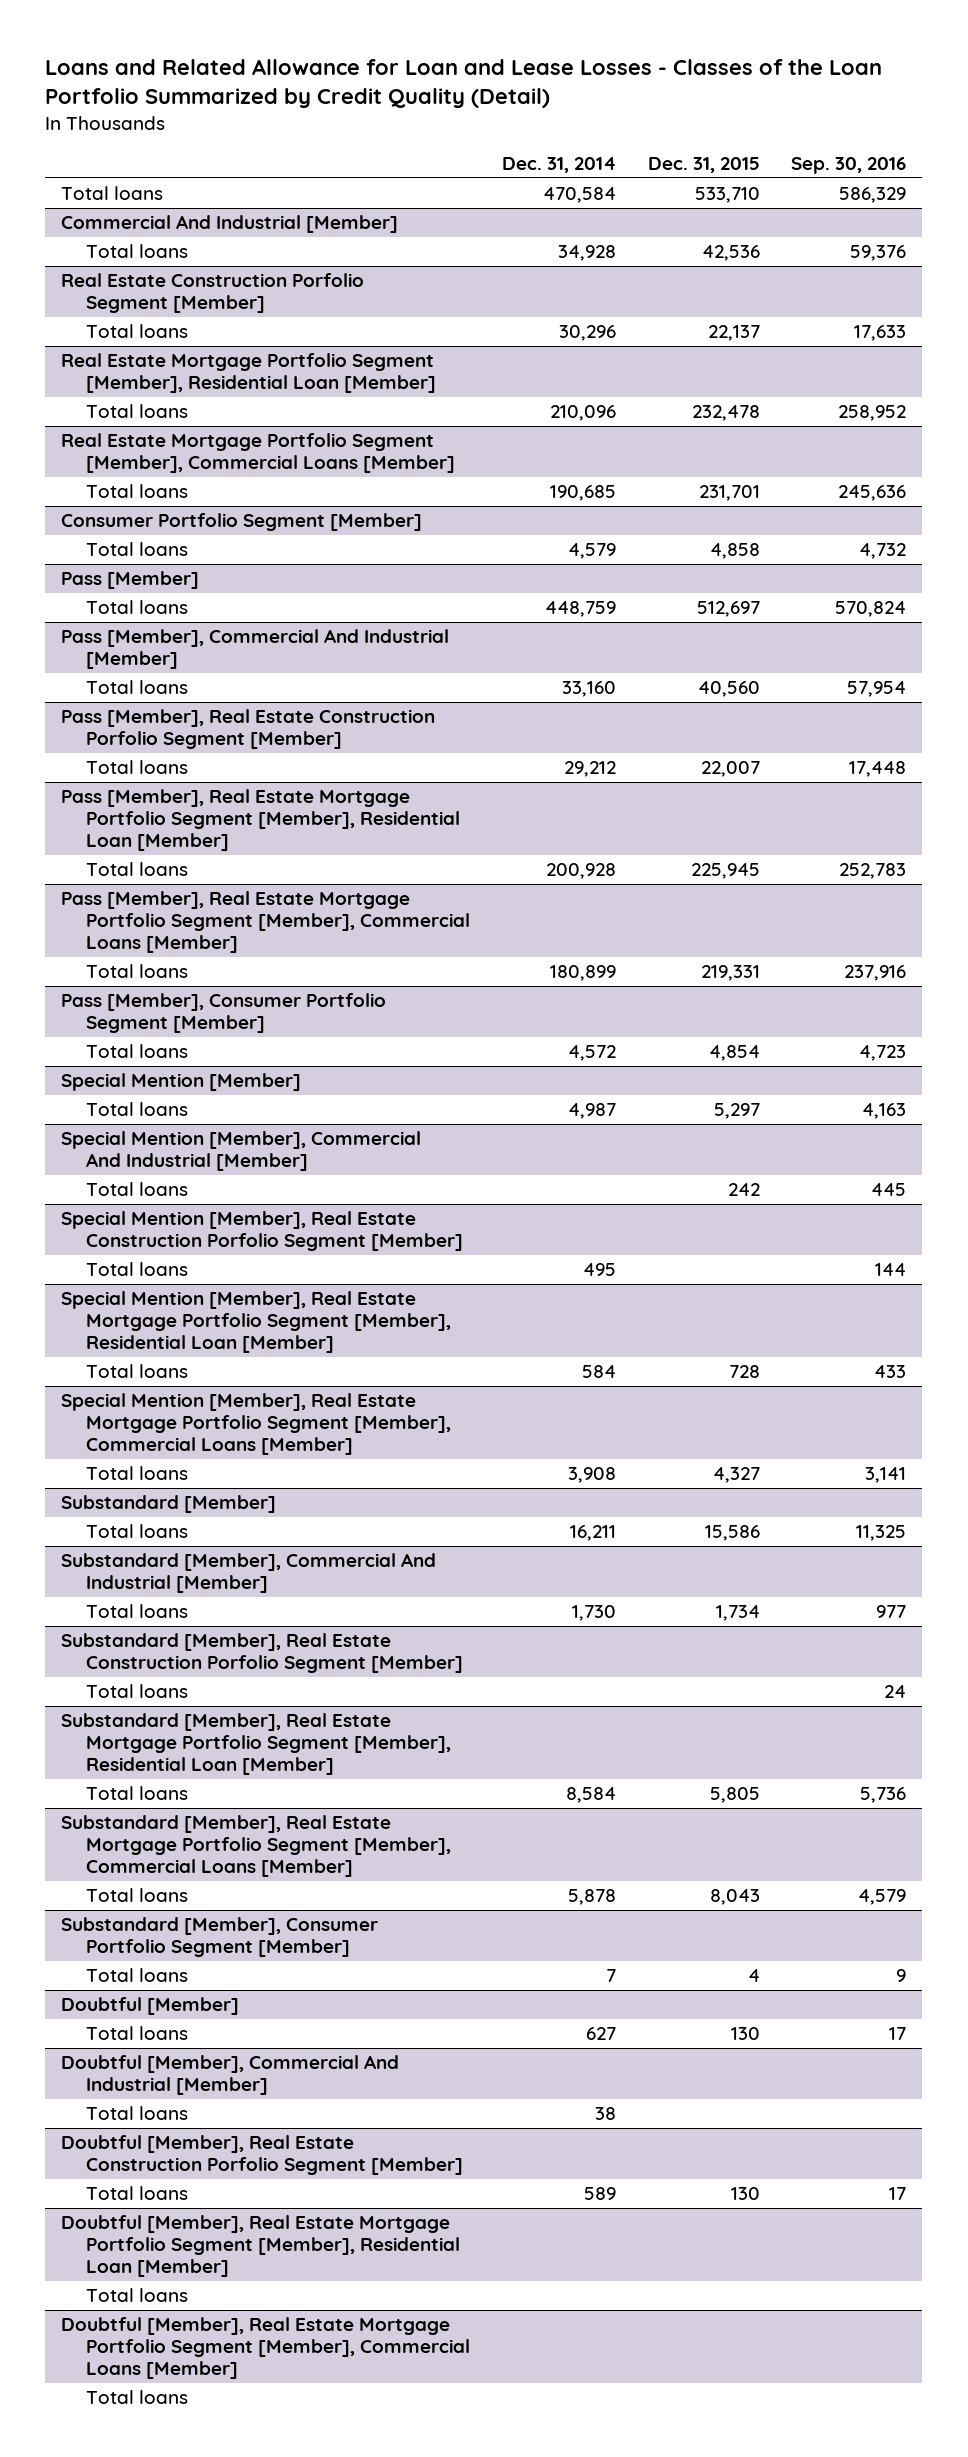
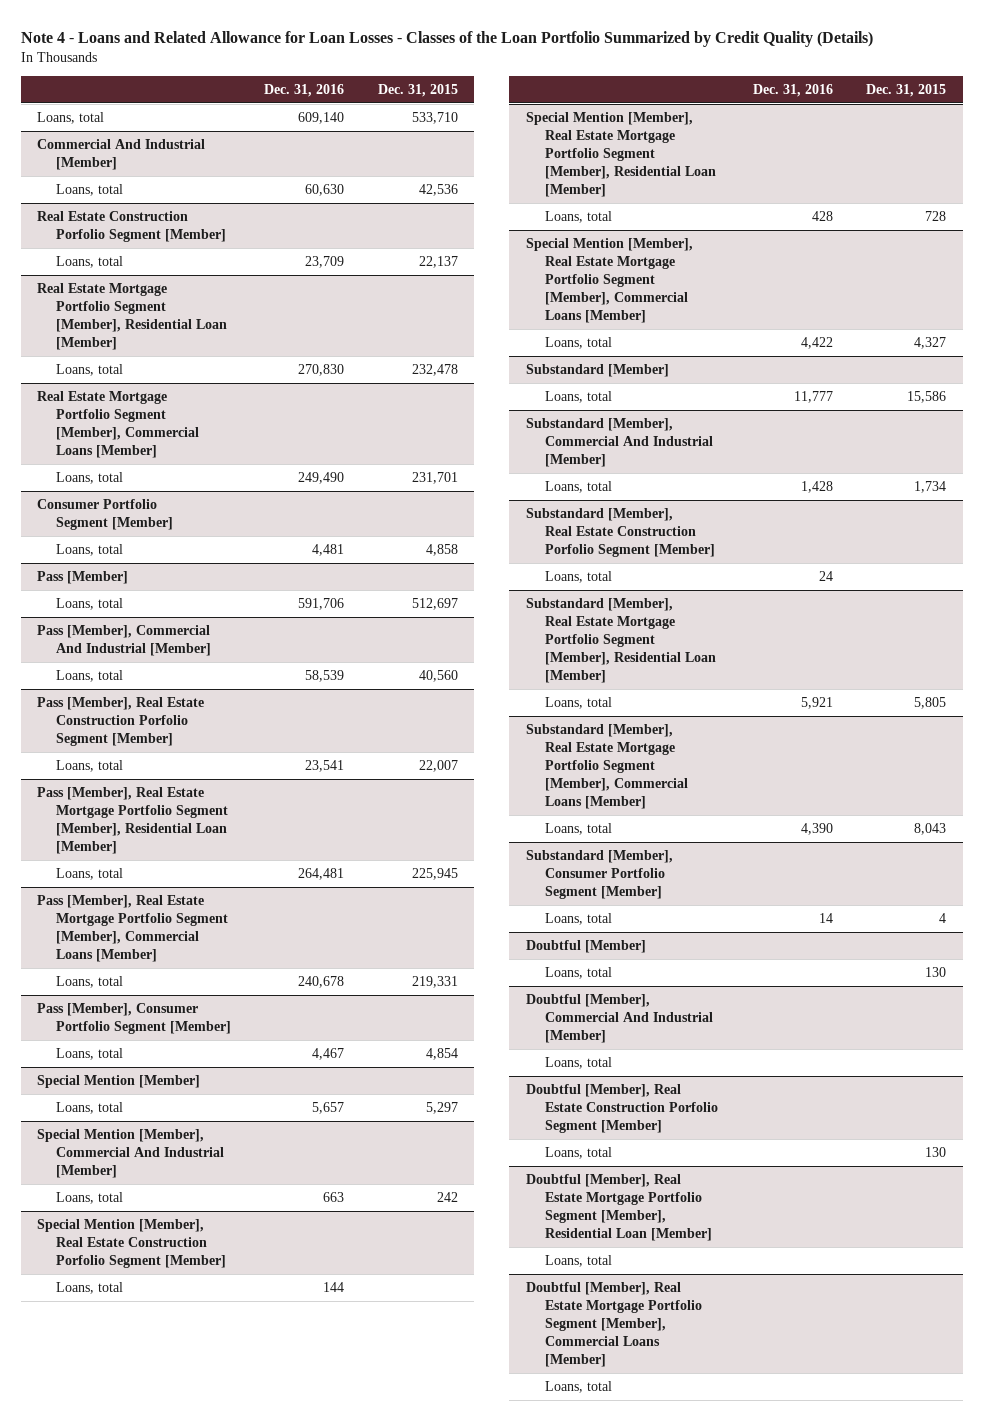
[45,58,883,109] Loans and Related Allowance for Loan and Lease Losses - Classes of the Loan Portfolio Summarized by Credit Quality (Detail) -> [20,30,873,47] Note 4 - Loans and Related Allowance for Loan Losses - Classes of the Loan Portfolio Summarized by Credit Quality (Details)
[501,157,616,174] Dec. 31, 2014 -> none
[791,157,907,175] Sep. 30, 2016 -> none
none -> [264,83,345,97] Dec. 31, 2016
[61,186,164,201] Total loans -> [37,112,105,125] Loans, total
[86,244,189,259] Total loans -> [56,184,124,197] Loans, total
[86,324,189,339] Total loans -> [56,256,124,269] Loans, total
[86,404,189,419] Total loans -> [56,364,124,377] Loans, total
[86,484,189,499] Total loans -> [56,472,124,485] Loans, total
[86,542,189,557] Total loans -> [56,544,124,557] Loans, total
[86,600,189,615] Total loans -> [56,598,124,611] Loans, total
[86,680,189,695] Total loans -> [56,670,124,683] Loans, total
[86,760,189,775] Total loans -> [56,760,124,773] Loans, total
[86,862,189,877] Total loans -> [56,868,124,881] Loans, total
[86,964,189,979] Total loans -> [56,976,124,989] Loans, total
[86,1044,189,1059] Total loans -> [56,1048,124,1061] Loans, total
[86,1102,189,1117] Total loans -> [56,1102,124,1115] Loans, total
[86,1182,189,1197] Total loans -> [56,1192,124,1205] Loans, total
[86,1262,189,1277] Total loans -> [56,1282,124,1295] Loans, total
[86,1364,189,1379] Total loans -> [544,211,612,224] Loans, total
[86,1466,189,1481] Total loans -> [544,337,612,350] Loans, total
[86,1524,189,1539] Total loans -> [544,391,612,404] Loans, total
[86,1604,189,1619] Total loans -> [544,481,612,494] Loans, total
[86,1684,189,1699] Total loans -> [544,571,612,584] Loans, total
[86,1786,189,1801] Total loans -> [544,697,612,710] Loans, total
[86,1888,189,1903] Total loans -> [544,823,612,836] Loans, total
[86,1968,189,1983] Total loans -> [544,913,612,926] Loans, total
[86,2026,189,2041] Total loans -> [544,967,612,980] Loans, total
[86,2106,189,2121] Total loans -> [544,1057,612,1070] Loans, total
[86,2186,189,2201] Total loans -> [544,1147,612,1160] Loans, total
[86,2288,189,2303] Total loans -> [544,1255,612,1268] Loans, total
[86,2390,189,2405] Total loans -> [544,1381,612,1394] Loans, total

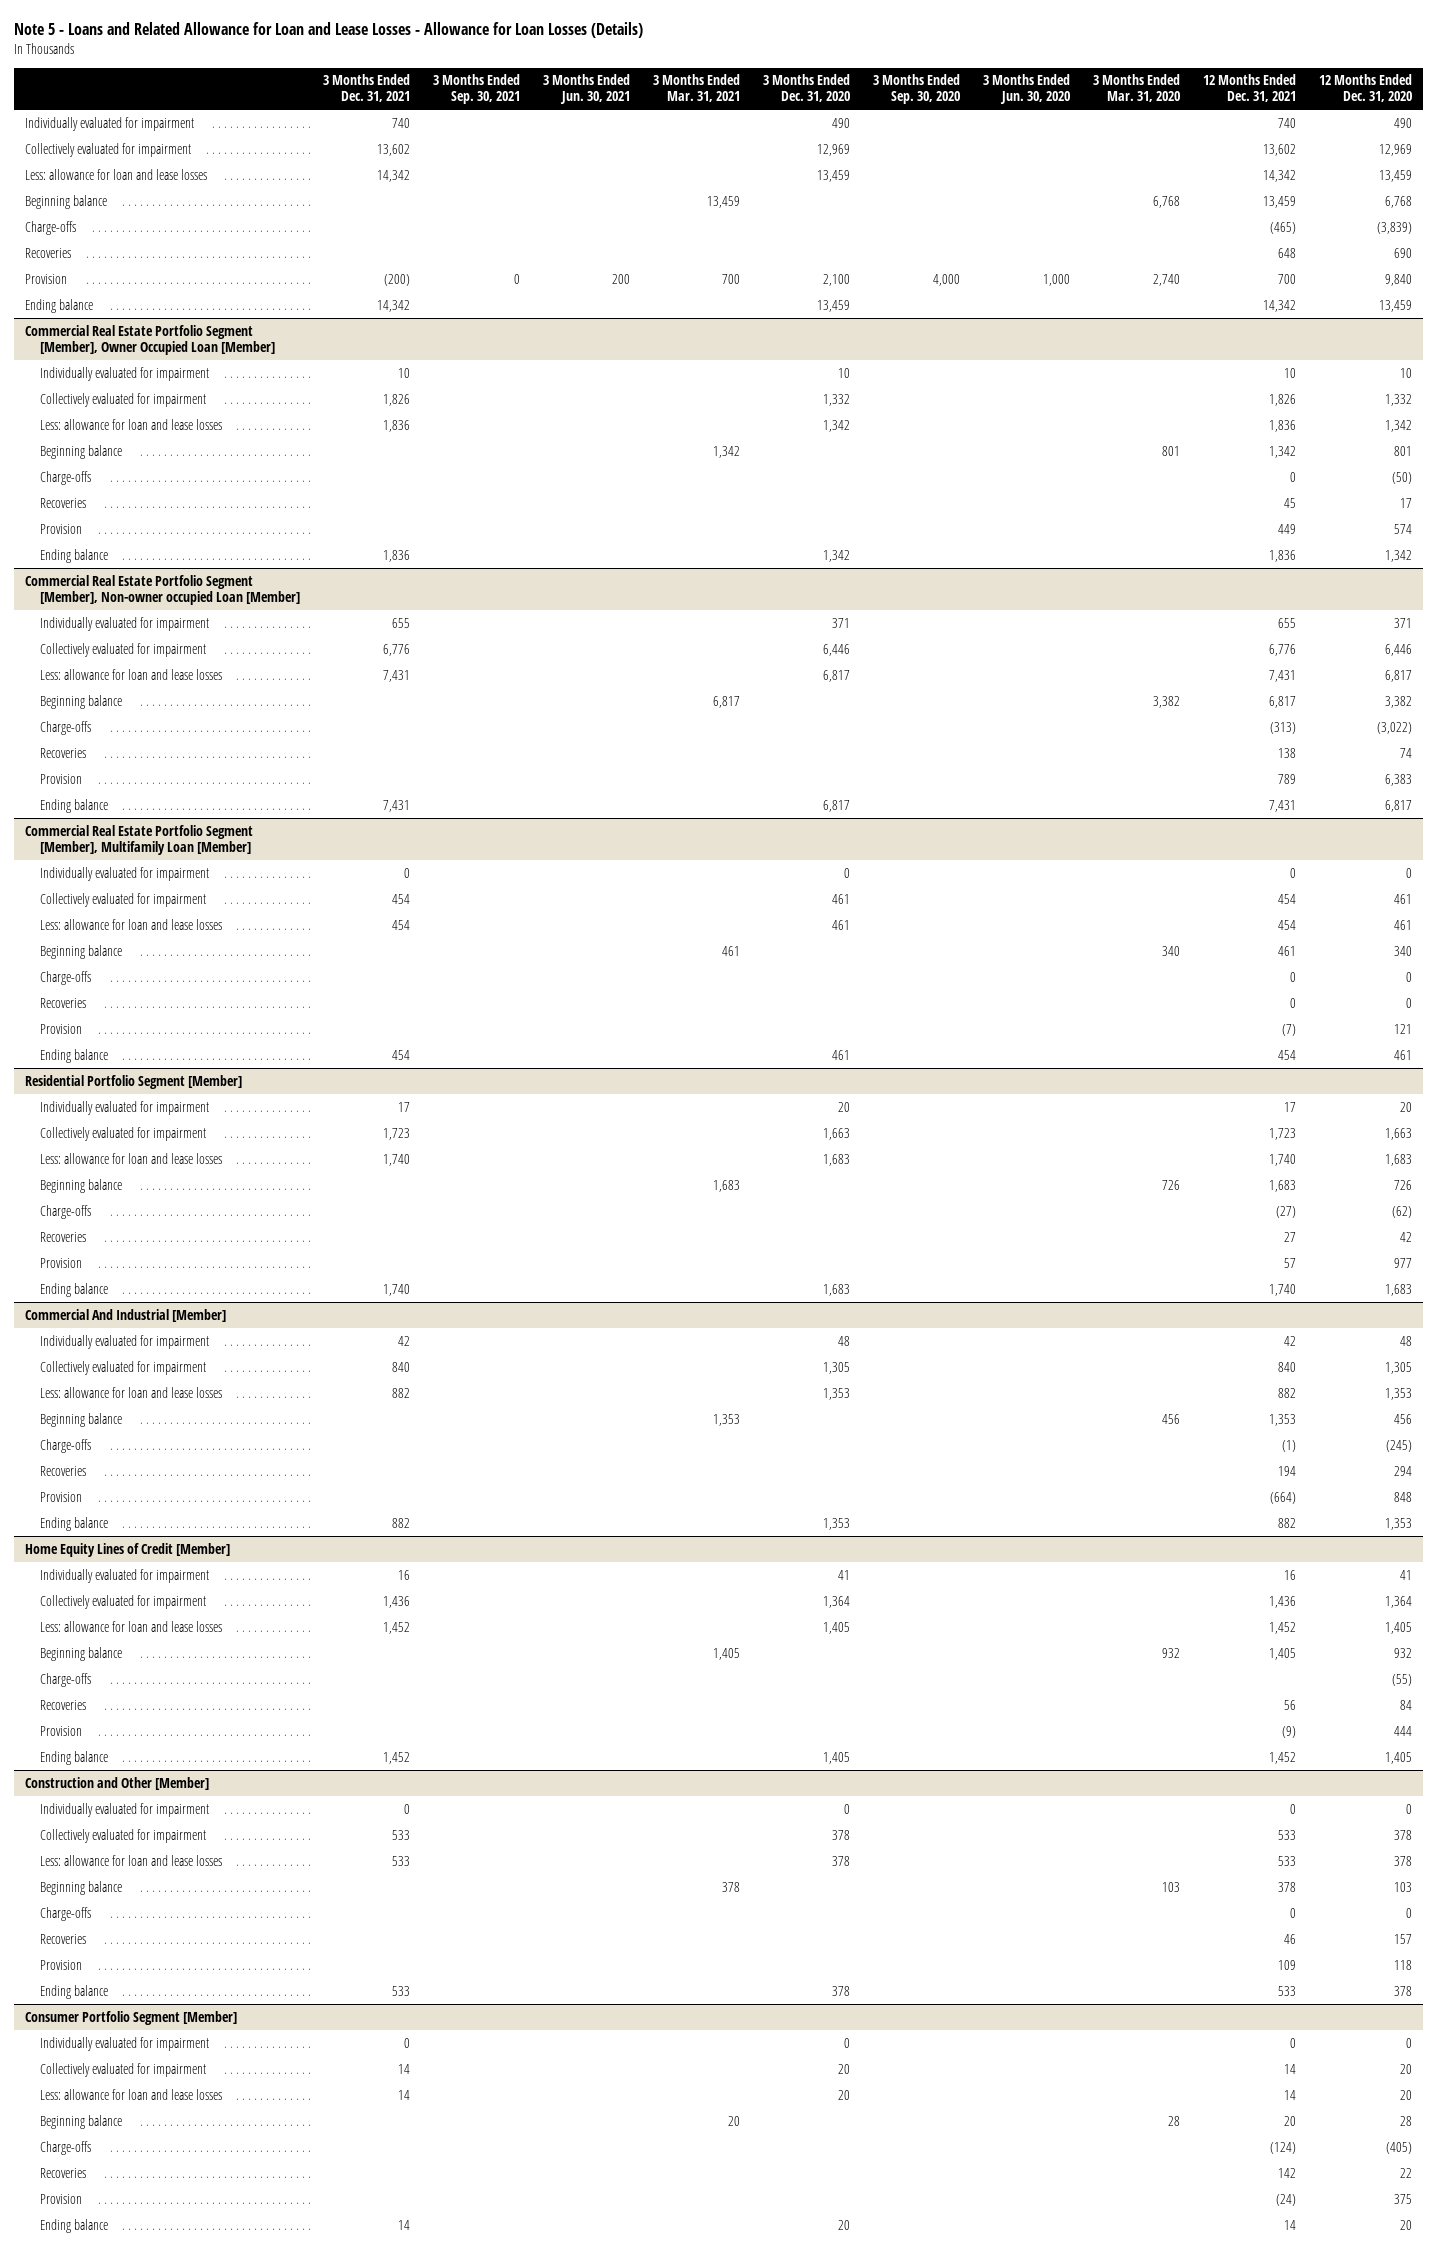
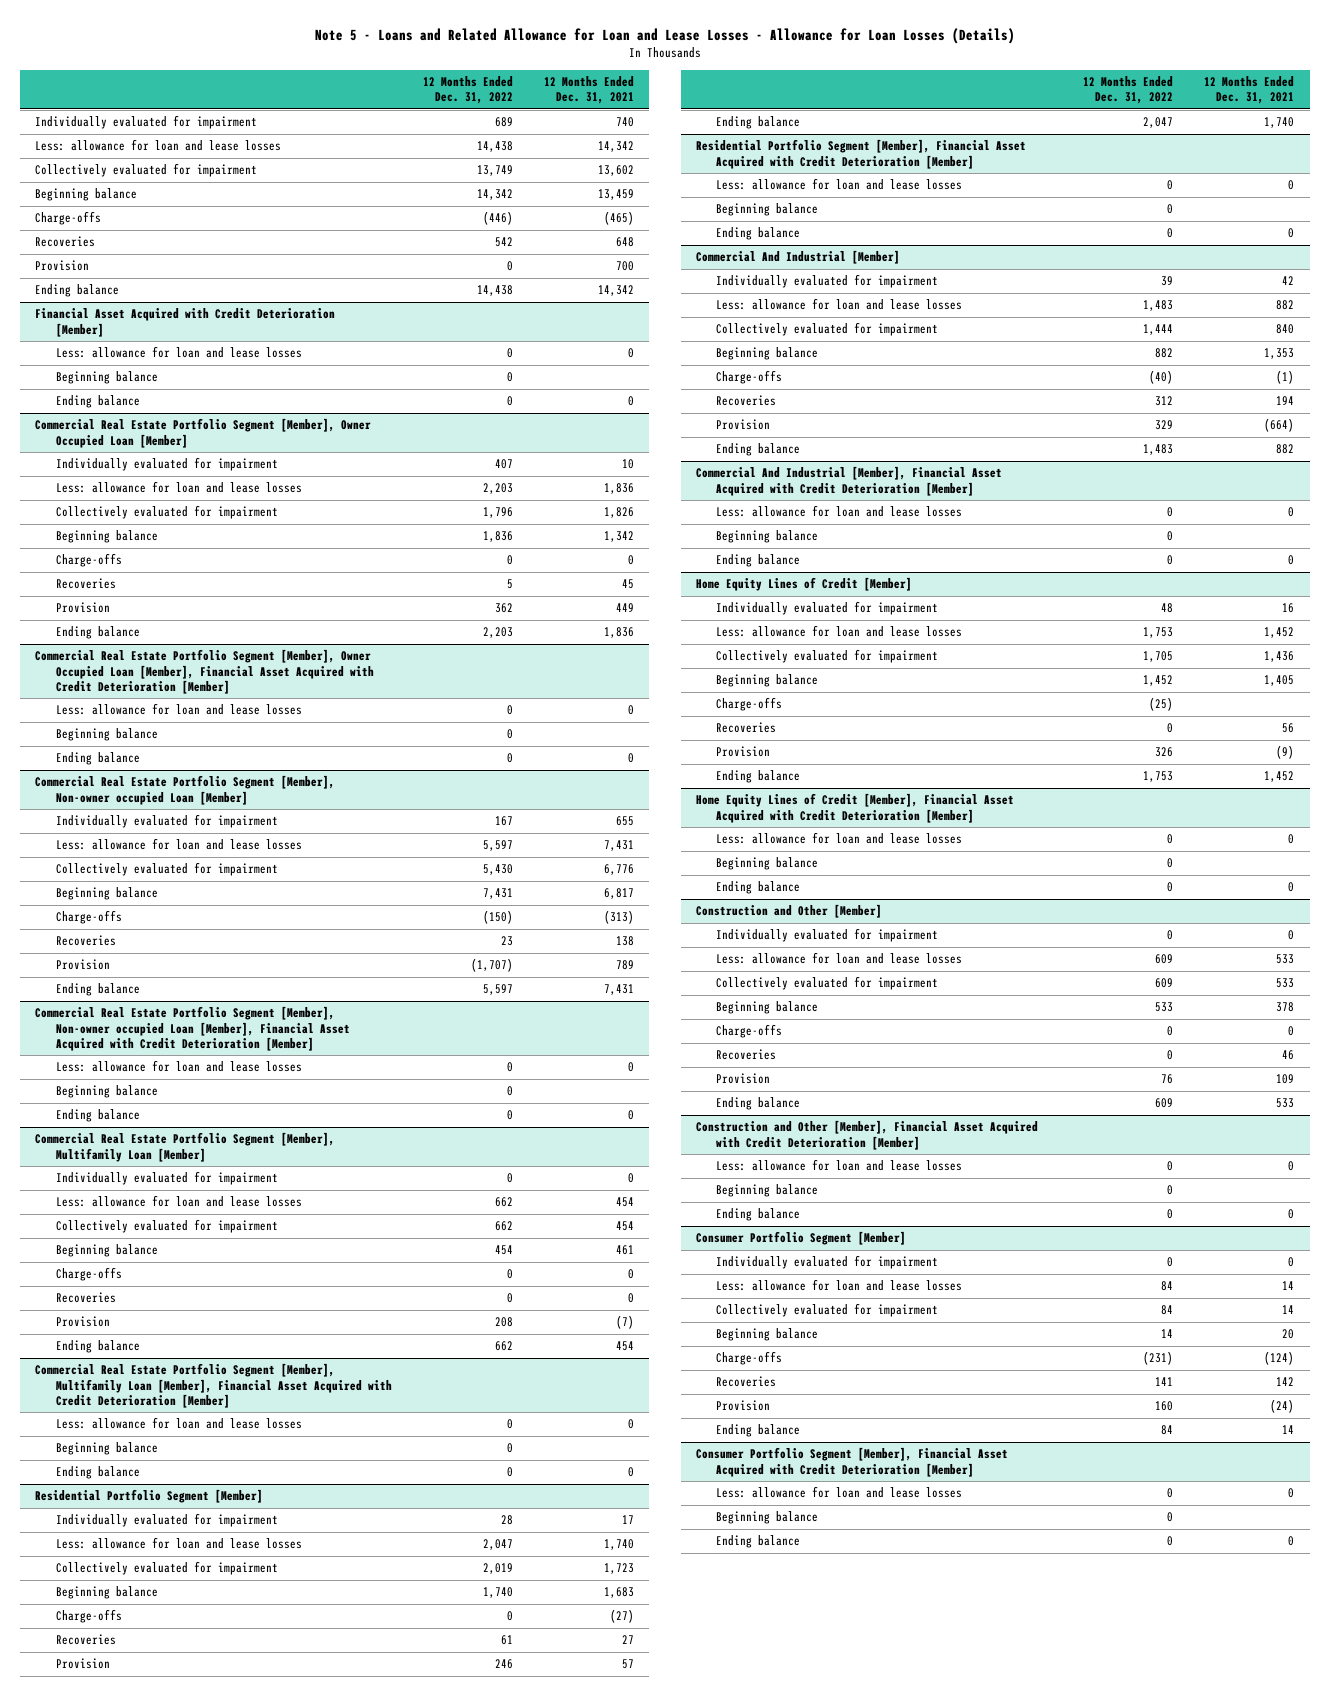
[322,74,410,103] 3 Months Ended Dec. 31, 2021 -> none
[432,74,520,105] 3 Months Ended Sep. 30, 2021 -> none
[542,74,630,105] 3 Months Ended Jun. 30, 2021 -> none
[652,74,740,103] 3 Months Ended Mar. 31, 2021 -> none
[762,74,850,103] 3 Months Ended Dec. 31, 2020 -> none
[872,74,960,105] 3 Months Ended Sep. 30, 2020 -> none
[982,74,1070,105] 3 Months Ended Jun. 30, 2020 -> none
[1092,74,1180,103] 3 Months Ended Mar. 31, 2020 -> none
[1318,74,1412,103] 12 Months Ended Dec. 31, 2020 -> none
none -> [422,75,513,105] 12 Months Ended Dec. 31, 2022
[25,142,192,157] Collectively evaluated for impairment -> [35,163,258,178] Collectively evaluated for impairment
none -> [35,308,336,337] Financial Asset Acquired with Credit Deterioration [Member]
none -> [55,346,302,359] Less: allowance for loan and lease losses
none -> [55,371,158,385] Beginning balance
none -> [55,395,140,409] Ending balance
[39,392,206,407] Collectively evaluated for impairment -> [55,505,278,520] Collectively evaluated for impairment
none -> [35,649,374,694] Commercial Real Estate Portfolio Segment [Member], Owner Occupied Loan [Member], Financial Asset Acquired with Credit Deterioration [Member]
none -> [55,703,302,716] Less: allowance for loan and lease losses
none -> [55,728,158,742] Beginning balance
none -> [55,752,140,766] Ending balance
[39,642,206,657] Collectively evaluated for impairment -> [55,862,278,877] Collectively evaluated for impairment
none -> [35,1006,350,1051] Commercial Real Estate Portfolio Segment [Member], Non-owner occupied Loan [Member], Financial Asset Acquired with Credit Deterioration [Member]
none -> [55,1060,302,1073] Less: allowance for loan and lease losses
none -> [55,1085,158,1099] Beginning balance
none -> [55,1109,140,1123] Ending balance
[39,892,206,907] Collectively evaluated for impairment -> [55,1219,278,1234] Collectively evaluated for impairment
none -> [35,1363,392,1408] Commercial Real Estate Portfolio Segment [Member], Multifamily Loan [Member], Financial Asset Acquired with Credit Deterioration [Member]
none -> [55,1417,302,1430] Less: allowance for loan and lease losses
none -> [55,1442,158,1456] Beginning balance
none -> [55,1466,140,1480] Ending balance
[39,1126,206,1141] Collectively evaluated for impairment -> [55,1561,278,1576] Collectively evaluated for impairment
none -> [696,139,1027,169] Residential Portfolio Segment [Member], Financial Asset Acquired with Credit Deterioration [Member]
none -> [716,178,963,191] Less: allowance for loan and lease losses
none -> [716,203,819,217] Beginning balance
none -> [716,227,801,241] Ending balance
[39,1360,206,1375] Collectively evaluated for impairment -> [716,322,939,337] Collectively evaluated for impairment
none -> [696,466,1003,496] Commercial And Industrial [Member], Financial Asset Acquired with Credit Deterioration [Member]
none -> [716,505,963,518] Less: allowance for loan and lease losses
none -> [716,530,819,544] Beginning balance
none -> [716,554,801,568] Ending balance
[39,1594,206,1609] Collectively evaluated for impairment -> [716,649,939,664] Collectively evaluated for impairment
none -> [696,793,1015,823] Home Equity Lines of Credit [Member], Financial Asset Acquired with Credit Deterioration [Member]
none -> [716,832,963,845] Less: allowance for loan and lease losses
none -> [716,857,819,871] Beginning balance
none -> [716,881,801,895] Ending balance
[39,1828,206,1843] Collectively evaluated for impairment -> [716,976,939,991] Collectively evaluated for impairment
none -> [696,1120,1039,1150] Construction and Other [Member], Financial Asset Acquired with Credit Deterioration [Member]
none -> [716,1159,963,1172] Less: allowance for loan and lease losses
none -> [716,1184,819,1198] Beginning balance
none -> [716,1208,801,1222] Ending balance
[39,2062,206,2077] Collectively evaluated for impairment -> [716,1303,939,1318] Collectively evaluated for impairment
none -> [696,1447,1009,1477] Consumer Portfolio Segment [Member], Financial Asset Acquired with Credit Deterioration [Member]
none -> [716,1486,963,1499] Less: allowance for loan and lease losses
none -> [716,1511,819,1525] Beginning balance
none -> [716,1535,801,1549] Ending balance

